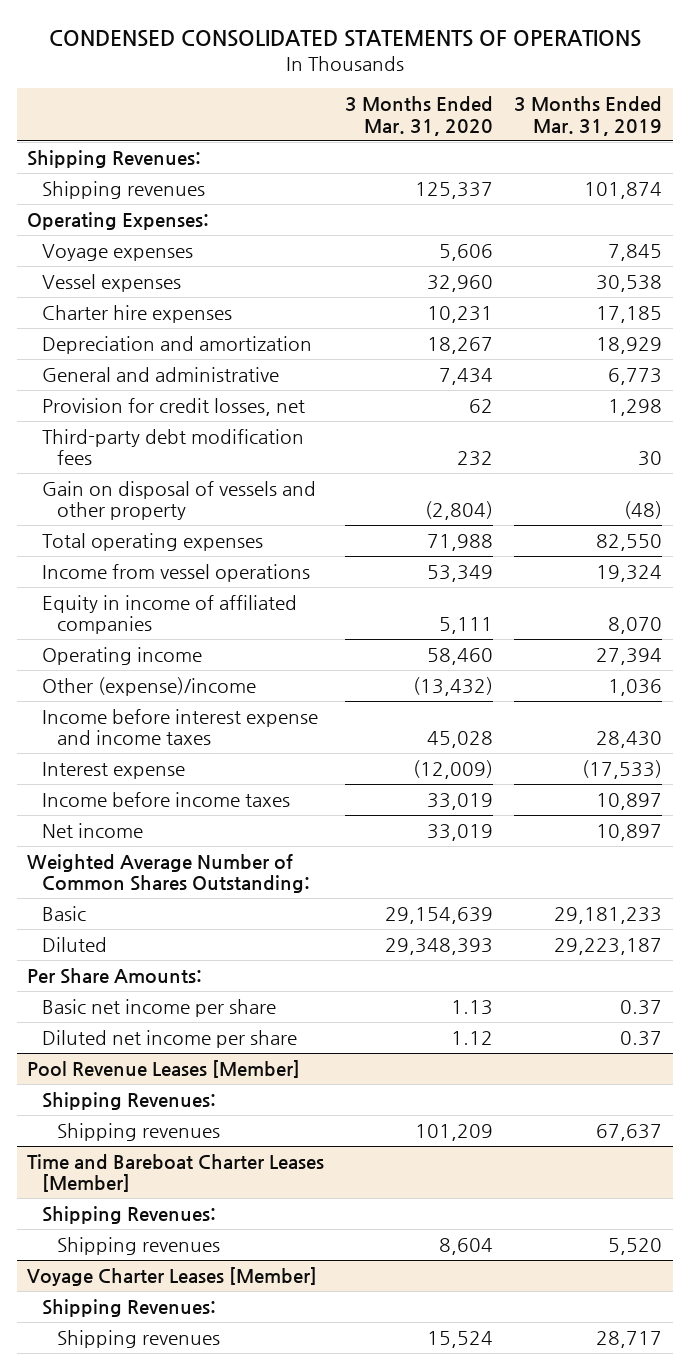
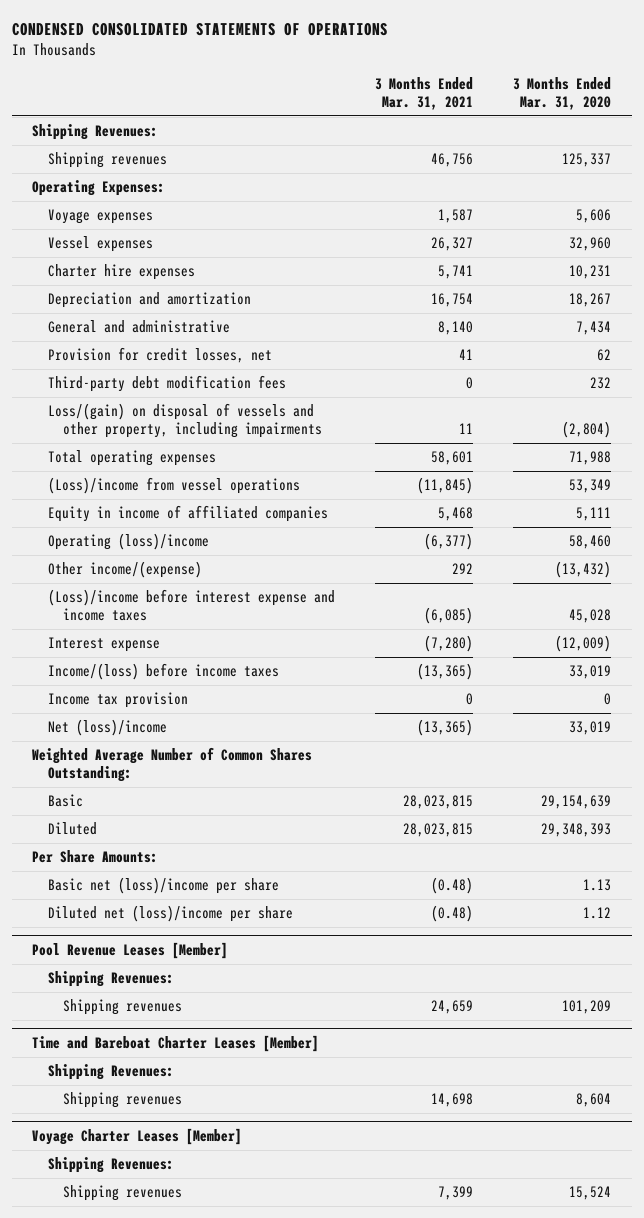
[514,96,663,136] 3 Months Ended Mar. 31, 2019 -> none
none -> [375,77,474,110] 3 Months Ended Mar. 31, 2021
[42,480,317,521] Gain on disposal of vessels and other property -> [47,403,323,438] Loss/(gain) on disposal of vessels and other property, including impairments
[42,563,311,582] Income from vessel operations -> [47,477,300,495] (Loss)/income from vessel operations
[42,646,203,665] Operating income -> [47,533,209,551] Operating (loss)/income
[42,676,257,696] Other (expense)/income -> [47,561,202,579] Other income/(expense)
[42,708,319,746] Income before interest expense and income taxes -> [47,589,335,621] (Loss)/income before interest expense and income taxes
[42,791,291,807] Income before income taxes -> [47,663,279,681] Income/(loss) before income taxes
none -> [47,692,188,709] Income tax provision
[42,822,144,838] Net income -> [47,719,167,737] Net (loss)/income
[42,998,277,1017] Basic net income per share -> [47,877,279,895] Basic net (loss)/income per share
[42,1029,298,1048] Diluted net income per share -> [47,905,293,923] Diluted net (loss)/income per share

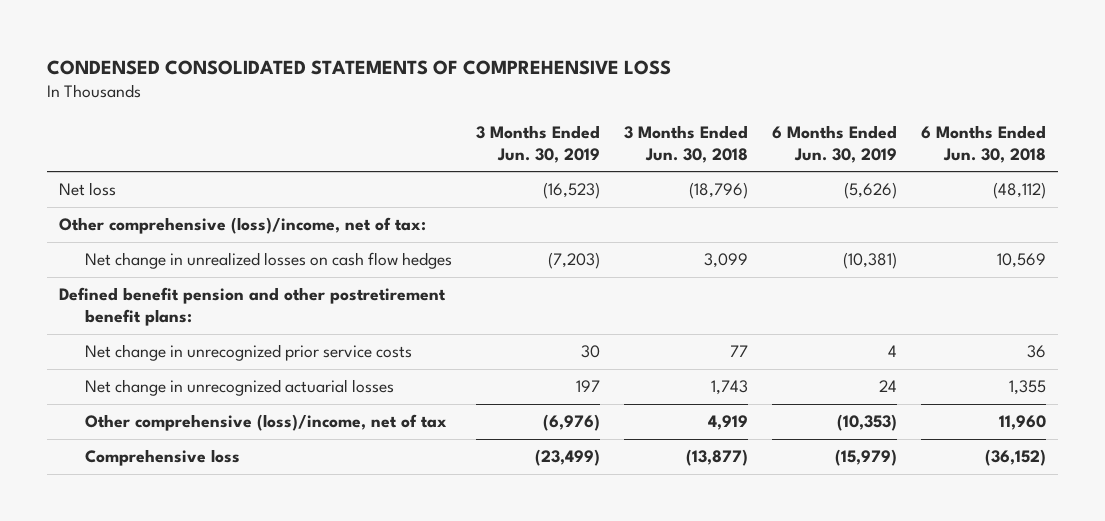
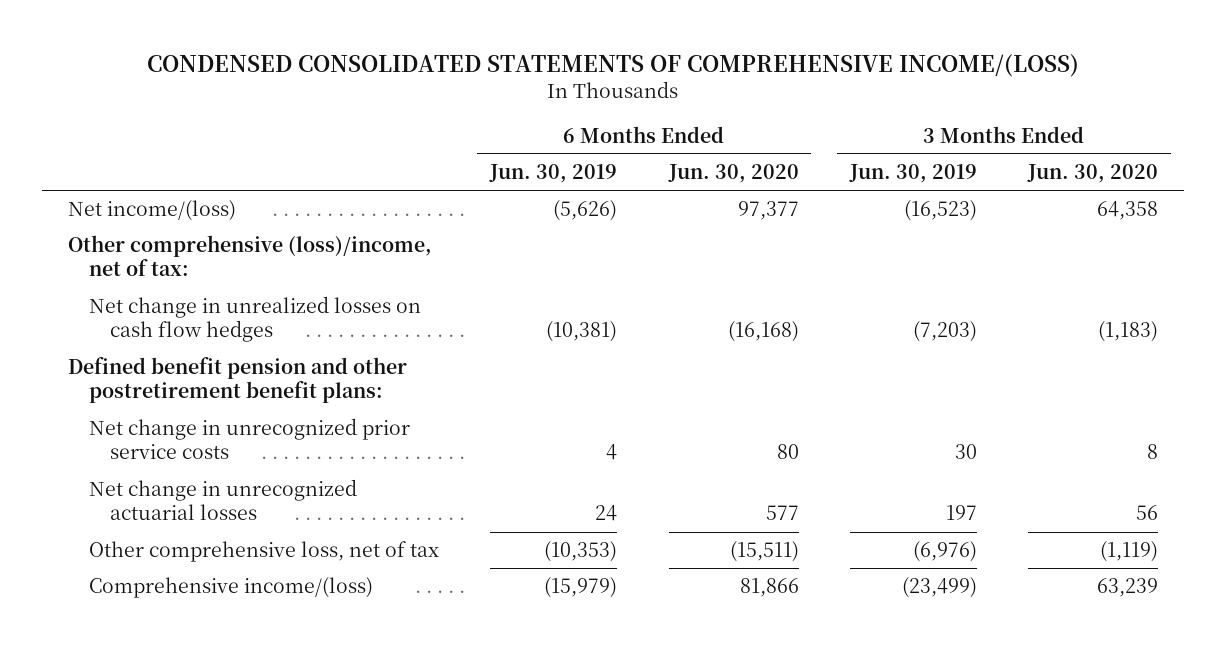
[46,59,671,75] CONDENSED CONSOLIDATED STATEMENTS OF COMPREHENSIVE LOSS -> [147,53,1080,77] CONDENSED CONSOLIDATED STATEMENTS OF COMPREHENSIVE INCOME/(LOSS)
[624,124,749,163] 3 Months Ended Jun. 30, 2018 -> none
[921,124,1047,163] 6 Months Ended Jun. 30, 2018 -> none
none -> [667,163,799,183] Jun. 30, 2020
none -> [1027,163,1159,183] Jun. 30, 2020
[58,182,116,197] Net loss -> [67,200,236,222] Net income/(loss)
[85,414,448,432] Other comprehensive (loss)/income, net of tax -> [88,541,439,563] Other comprehensive loss, net of tax
[85,449,241,467] Comprehensive loss -> [88,577,373,599] Comprehensive income/(loss)

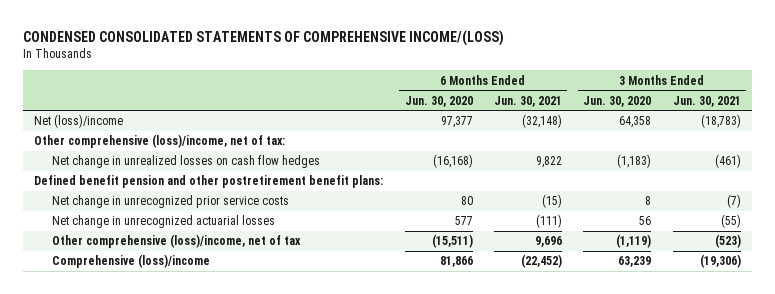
[489,163,618,183] Jun. 30, 2019 -> none
[848,163,977,183] Jun. 30, 2019 -> none
none -> [493,95,562,107] Jun. 30, 2021
none -> [672,95,741,107] Jun. 30, 2021
[67,200,236,222] Net income/(loss) -> [34,114,124,129] Net (loss)/income
[88,541,439,563] Other comprehensive loss, net of tax -> [51,234,301,249] Other comprehensive (loss)/income, net of tax
[88,577,373,599] Comprehensive income/(loss) -> [51,254,210,269] Comprehensive (loss)/income

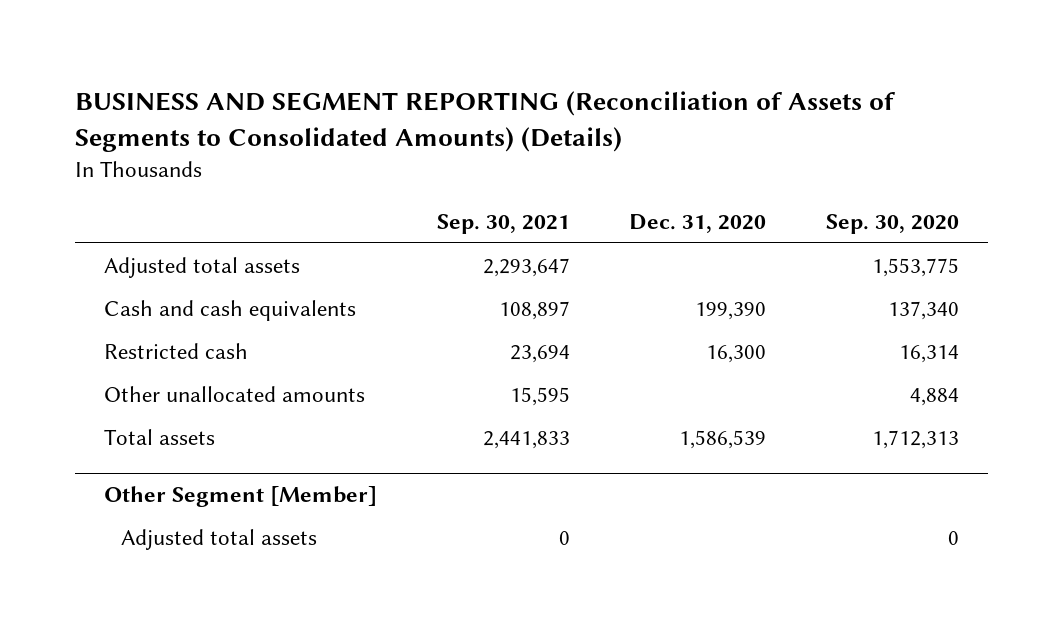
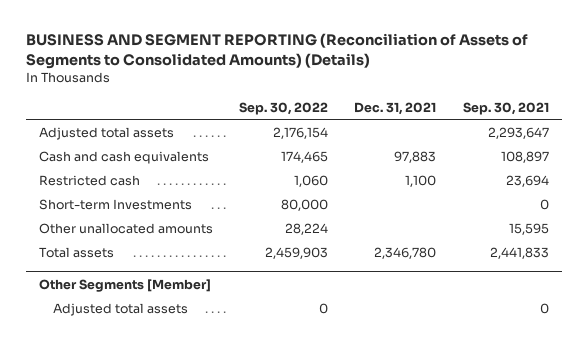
[629,213,767,233] Dec. 31, 2020 -> none
[825,213,959,234] Sep. 30, 2020 -> none
none -> [239,101,329,115] Sep. 30, 2022
none -> [354,101,437,115] Dec. 31, 2021
none -> [38,198,192,210] Short-term Investments
[104,486,378,508] Other Segment [Member] -> [38,278,211,292] Other Segments [Member]

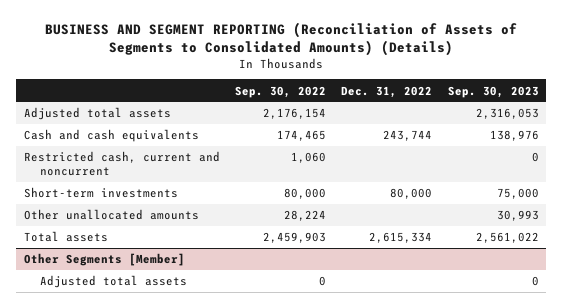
[354,101,437,115] Dec. 31, 2021 -> none
[462,101,549,115] Sep. 30, 2021 -> none
none -> [341,85,433,98] Dec. 31, 2022
none -> [447,85,539,98] Sep. 30, 2023
[38,174,140,186] Restricted cash -> [23,151,220,177] Restricted cash, current and noncurrent
[38,198,192,210] Short-term Investments -> [23,187,178,199] Short-term investments

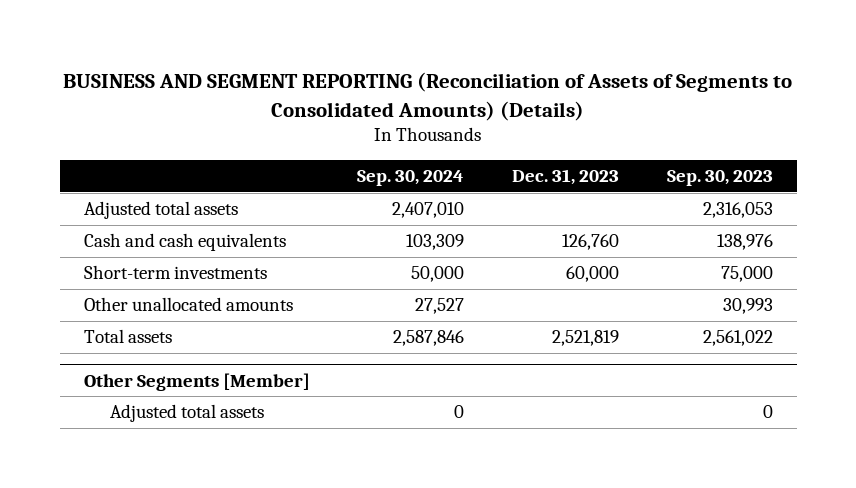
[235,85,327,98] Sep. 30, 2022 -> none
[341,85,433,98] Dec. 31, 2022 -> none
none -> [357,170,465,187] Sep. 30, 2024
none -> [512,169,620,186] Dec. 31, 2023
[23,151,220,177] Restricted cash, current and noncurrent -> none

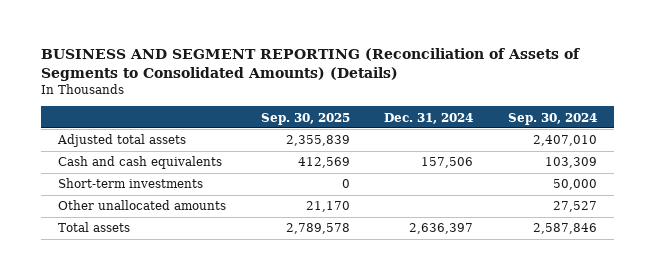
[512,169,620,186] Dec. 31, 2023 -> none
[666,170,773,187] Sep. 30, 2023 -> none
none -> [260,112,350,125] Sep. 30, 2025
none -> [384,112,474,124] Dec. 31, 2024
[83,372,310,391] Other Segments [Member] -> none
[110,404,265,423] Adjusted total assets -> none

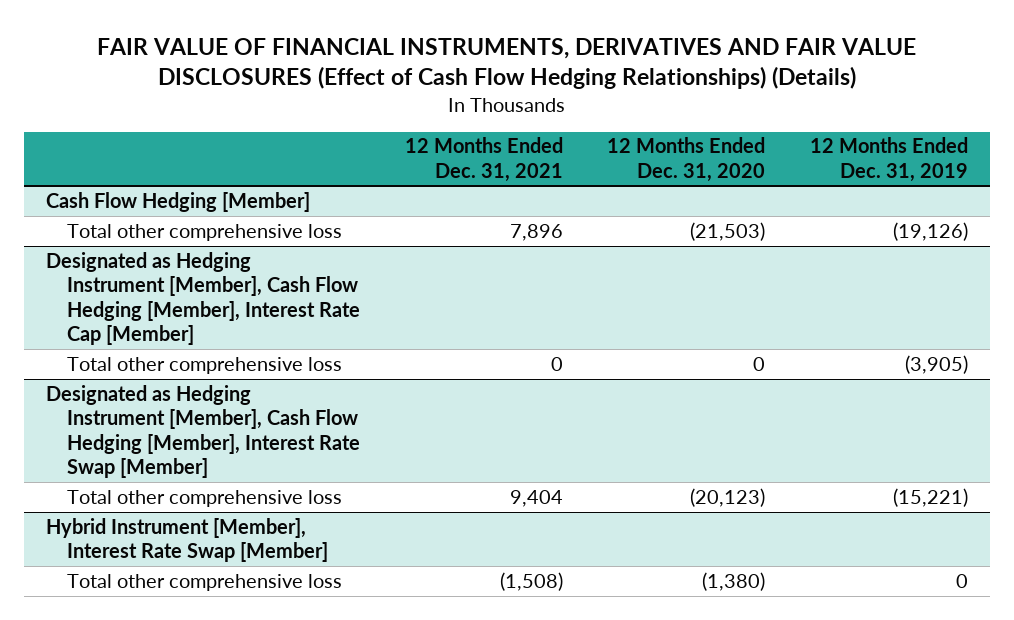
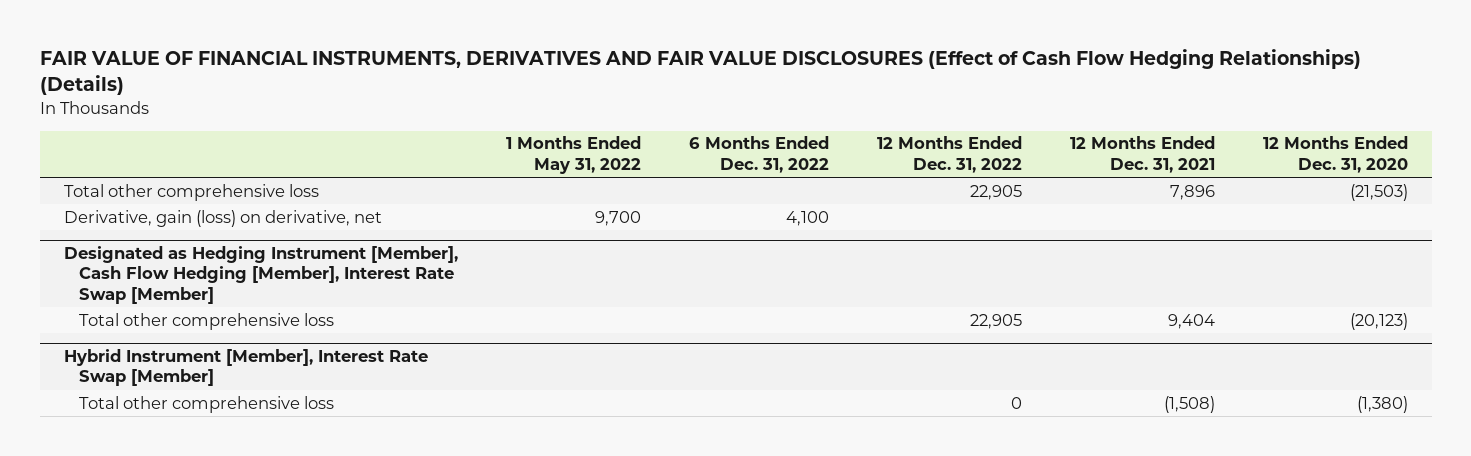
[809,137,968,182] 12 Months Ended Dec. 31, 2019 -> none
none -> [505,136,641,174] 1 Months Ended May 31, 2022
none -> [688,136,829,173] 6 Months Ended Dec. 31, 2022
none -> [876,136,1022,173] 12 Months Ended Dec. 31, 2022
[46,191,311,212] Cash Flow Hedging [Member] -> none
[46,251,361,345] Designated as Hedging Instrument [Member], Cash Flow Hedging [Member], Interest Rate Cap [Member] -> none
[67,356,343,374] Total other comprehensive loss -> none
none -> [63,209,382,227] Derivative, gain (loss) on derivative, net

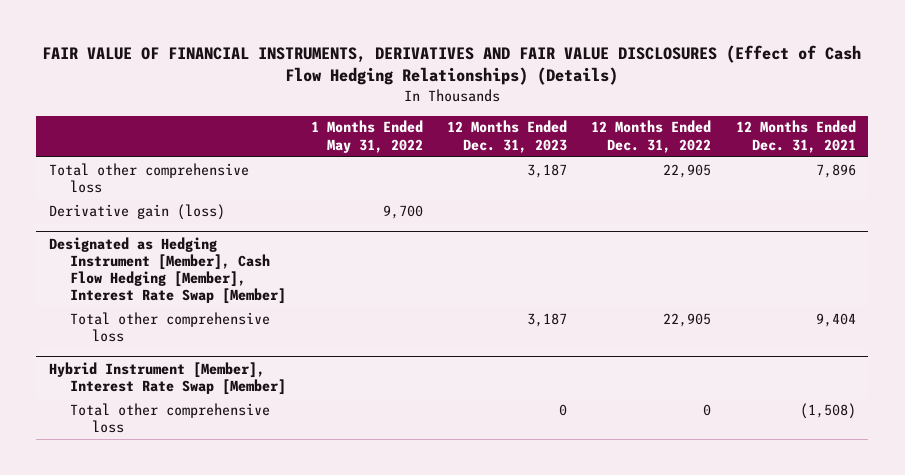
[688,136,829,173] 6 Months Ended Dec. 31, 2022 -> none
[1262,136,1408,173] 12 Months Ended Dec. 31, 2020 -> none
none -> [446,120,567,153] 12 Months Ended Dec. 31, 2023
[63,209,382,227] Derivative, gain (loss) on derivative, net -> [48,203,225,220] Derivative gain (loss)

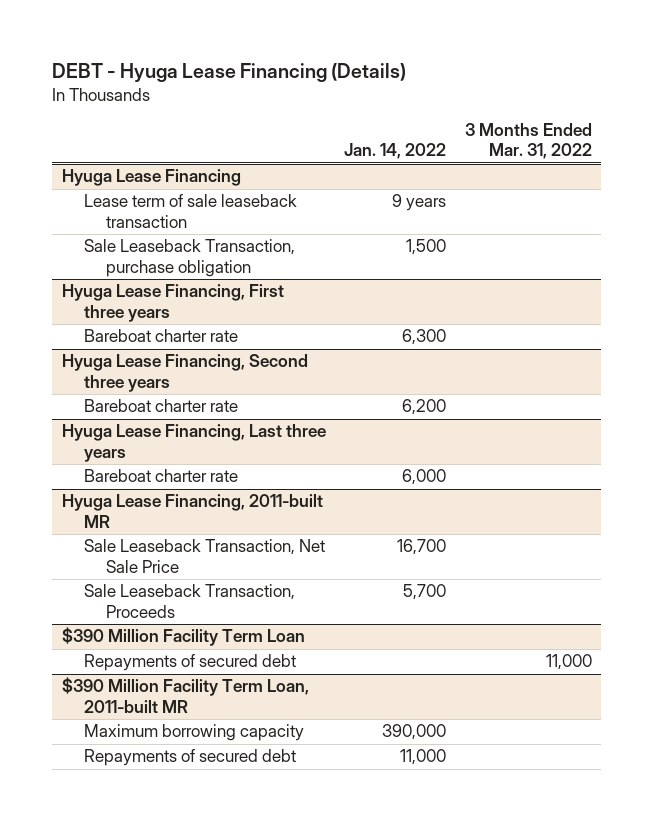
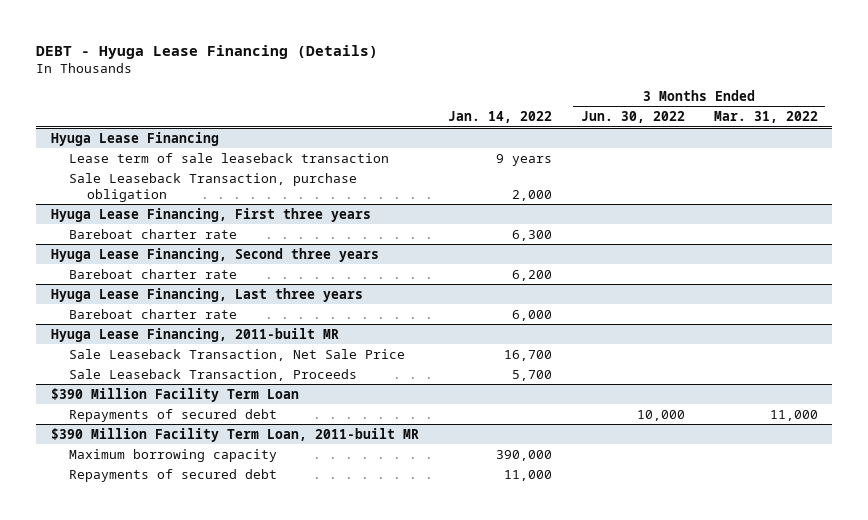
none -> [580,111,685,124] Jun. 30, 2022
[406,239,447,256] 1,500 -> [511,189,552,201] 2,000

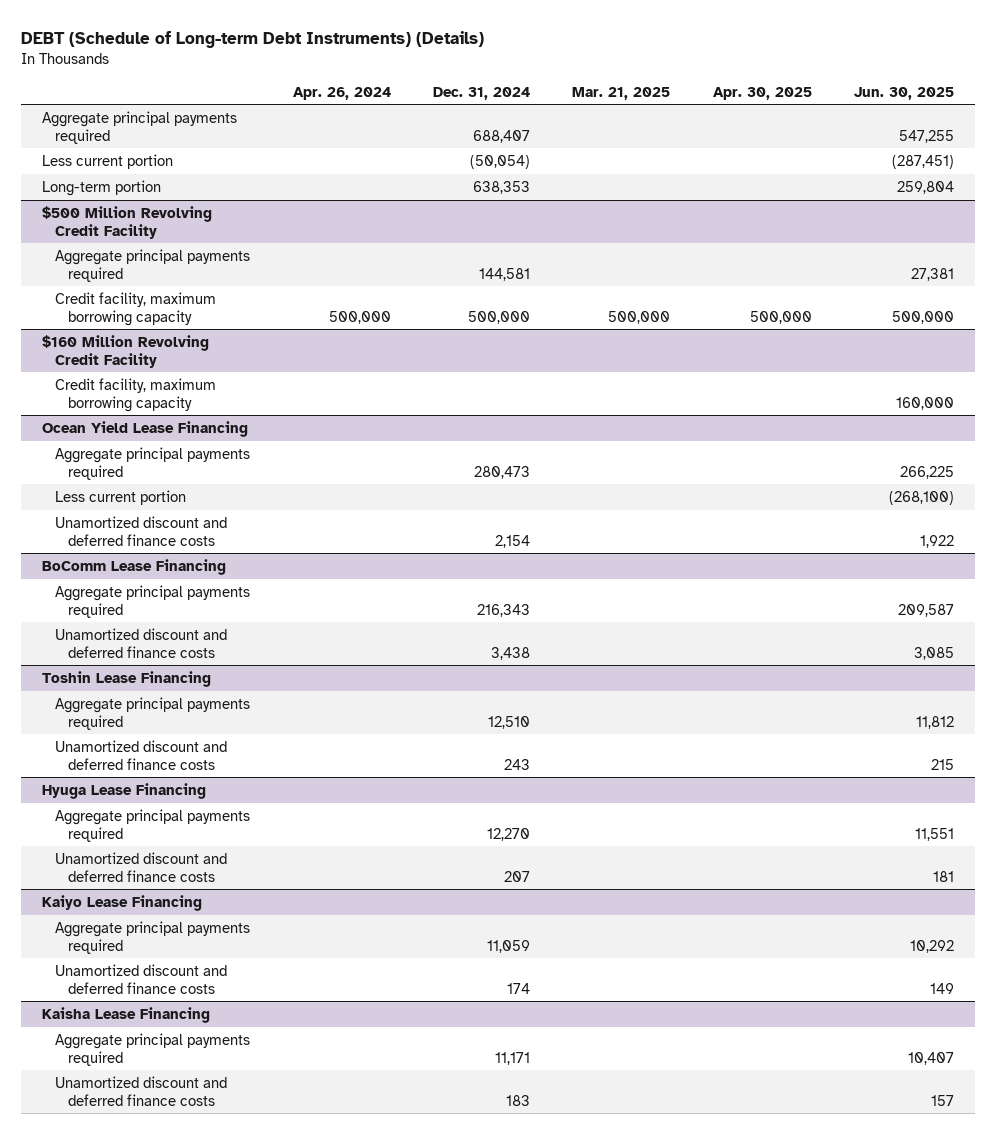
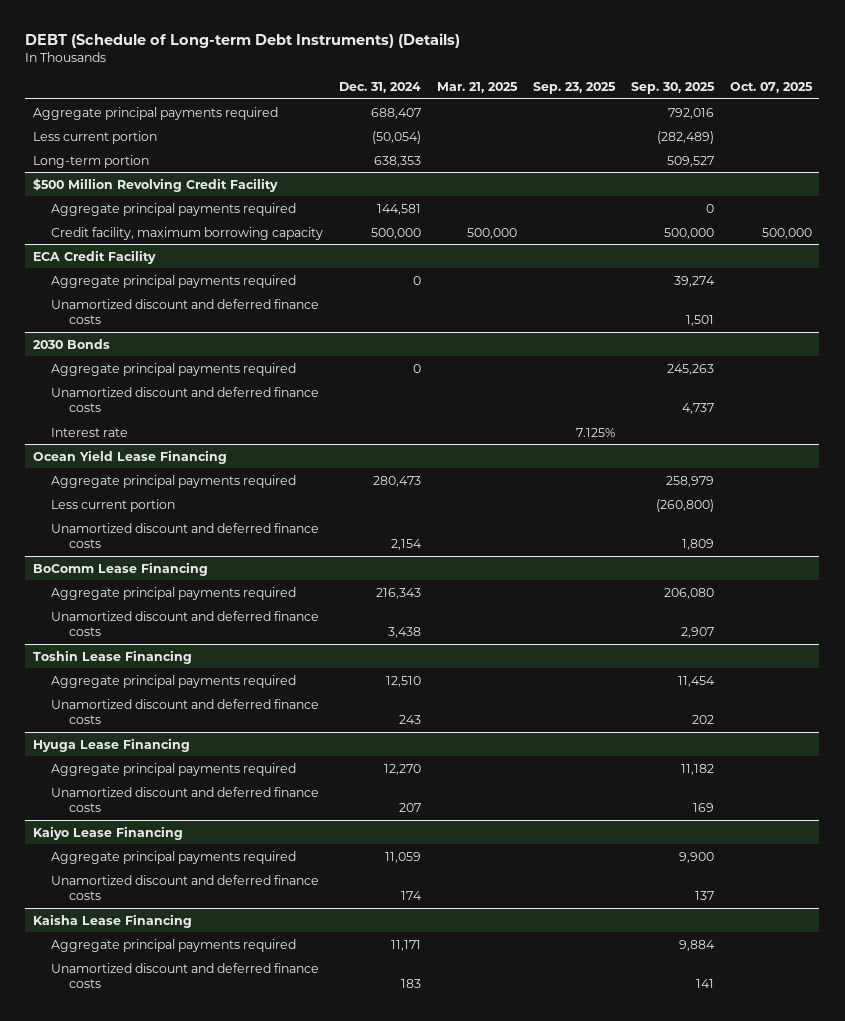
[292,86,391,100] Apr. 26, 2024 -> none
[712,86,812,100] Apr. 30, 2025 -> none
[854,86,955,100] Jun. 30, 2025 -> none
none -> [532,82,616,95] Sep. 23, 2025
none -> [630,82,715,95] Sep. 30, 2025
none -> [729,82,813,94] Oct. 07, 2025
[42,334,210,368] $160 Million Revolving Credit Facility -> none
[55,377,217,412] Credit facility, maximum borrowing capacity -> none
none -> [33,249,157,264] ECA Credit Facility
none -> [51,274,297,288] Aggregate principal payments required
none -> [51,298,320,324] Unamortized discount and deferred finance costs
none -> [33,338,111,349] 2030 Bonds
none -> [51,362,297,376] Aggregate principal payments required
none -> [51,386,320,412] Unamortized discount and deferred finance costs
none -> [51,427,129,437] Interest rate

